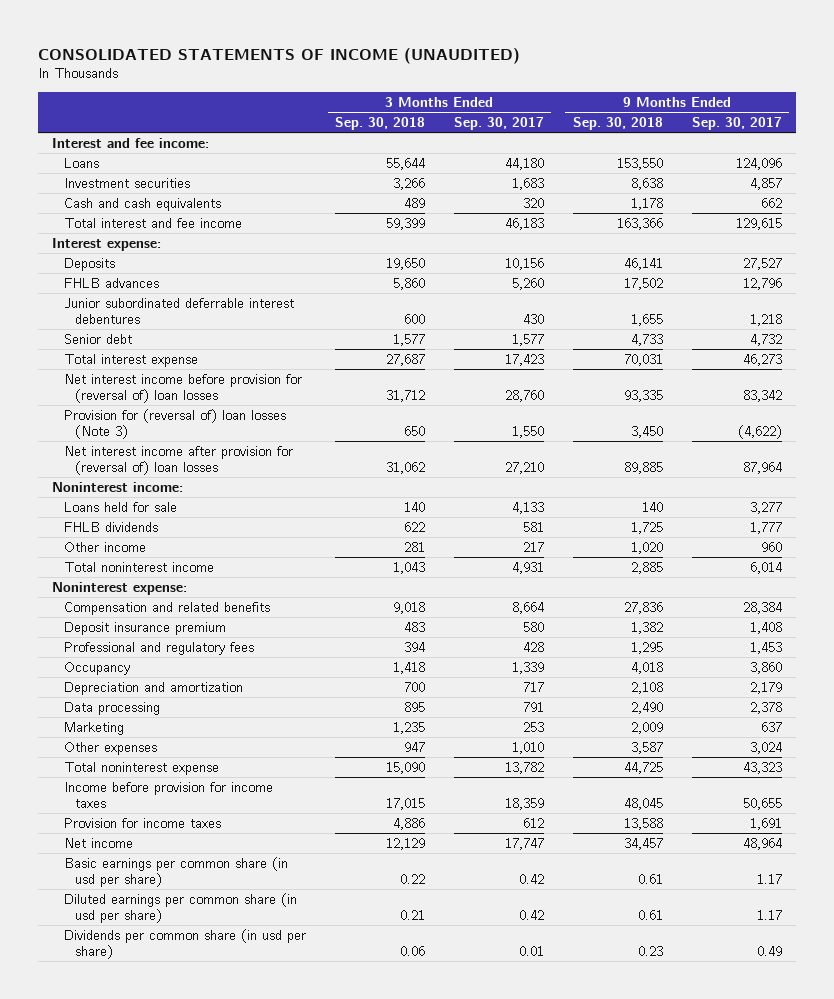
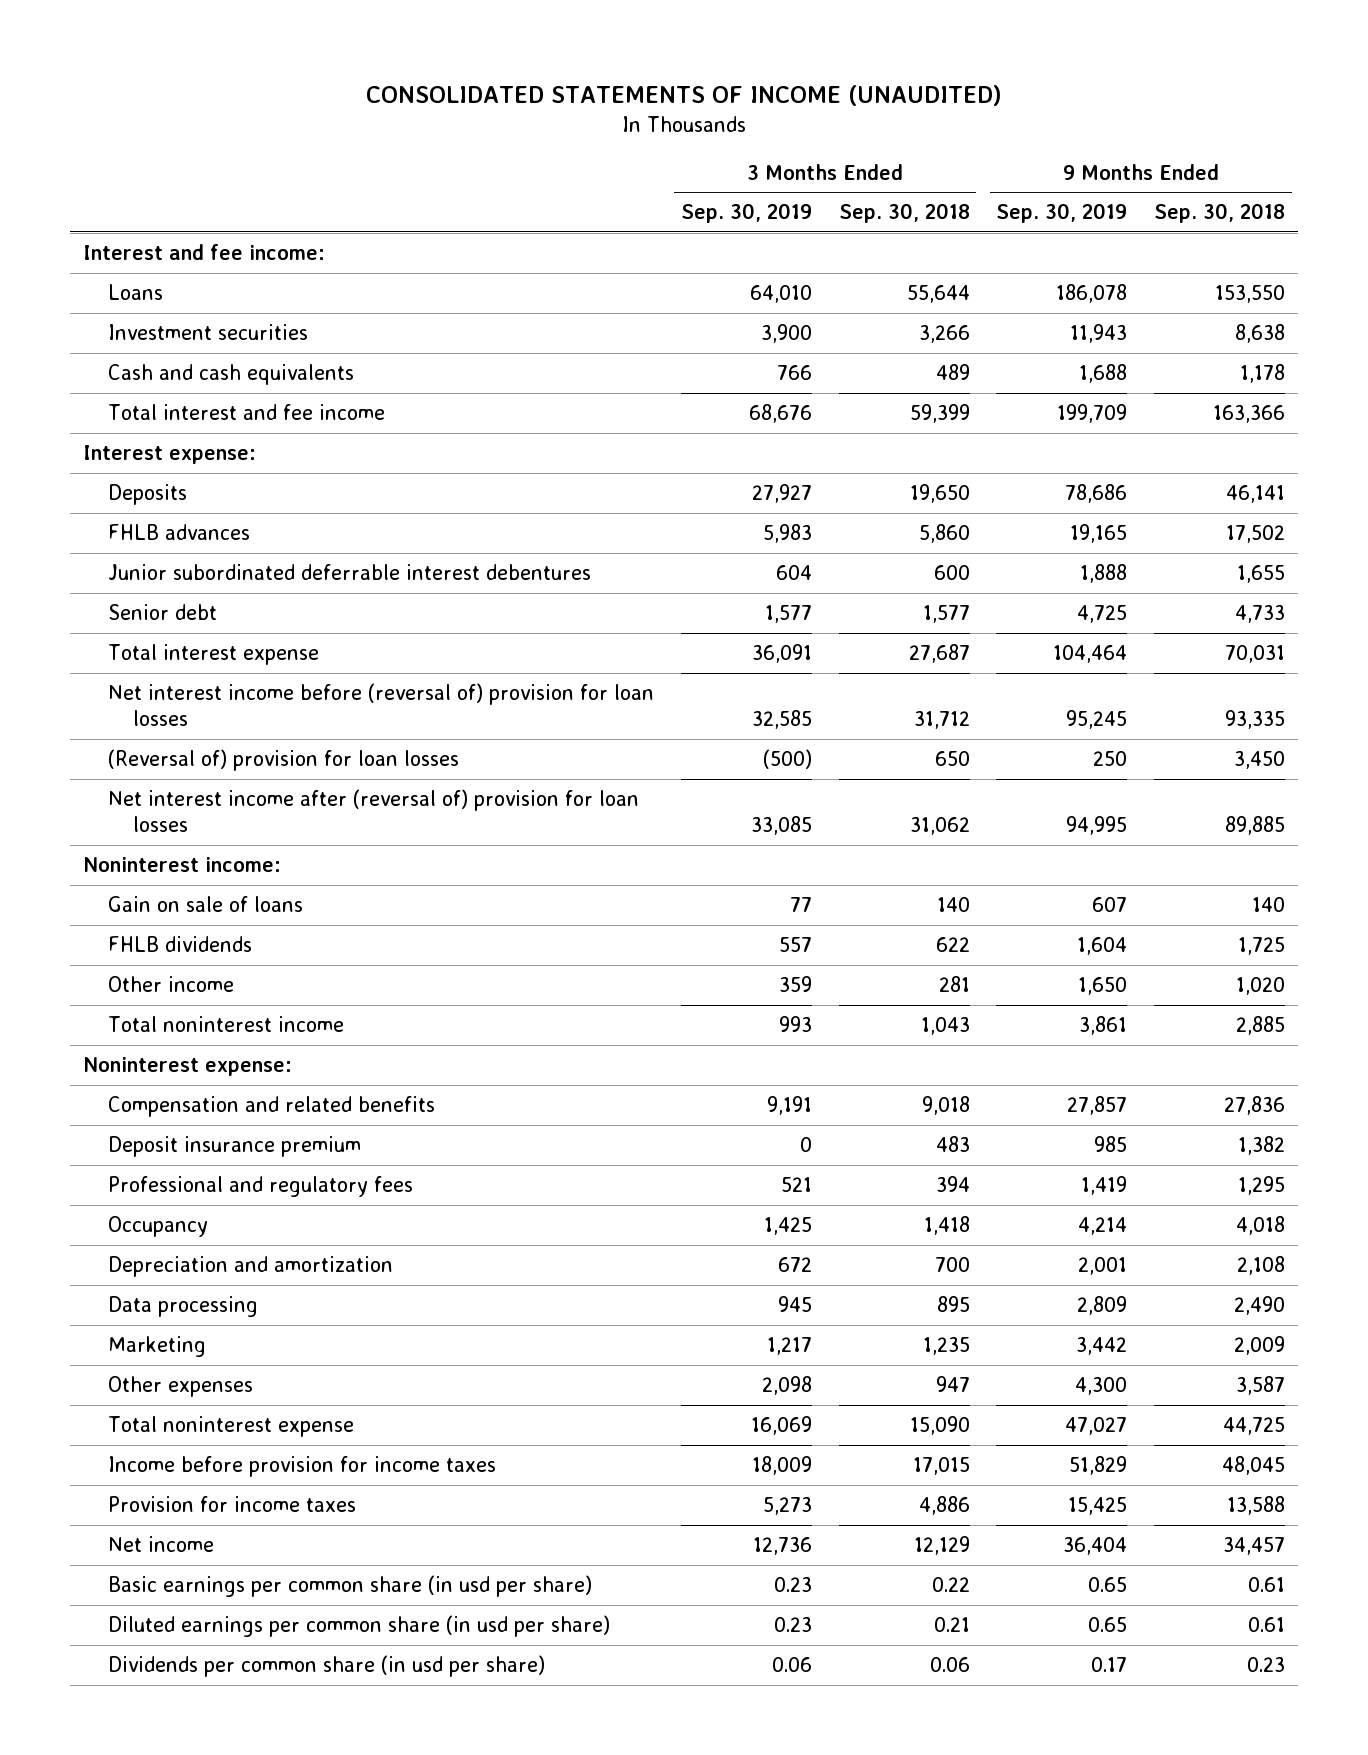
[453,117,544,131] Sep. 30, 2017 -> none
[691,117,782,131] Sep. 30, 2017 -> none
none -> [680,203,812,224] Sep. 30, 2019
none -> [996,203,1128,224] Sep. 30, 2019
[63,373,302,403] Net interest income before provision for (reversal of) loan losses -> [108,683,655,727] Net interest income before (reversal of) provision for loan losses
[63,408,286,439] Provision for (reversal of) loan losses (Note 3) -> [108,749,460,772] (Reversal of) provision for loan losses
[63,445,293,475] Net interest income after provision for (reversal of) loan losses -> [108,789,640,833] Net interest income after (reversal of) provision for loan losses
[63,501,177,512] Loans held for sale -> [108,896,304,913] Gain on sale of loans

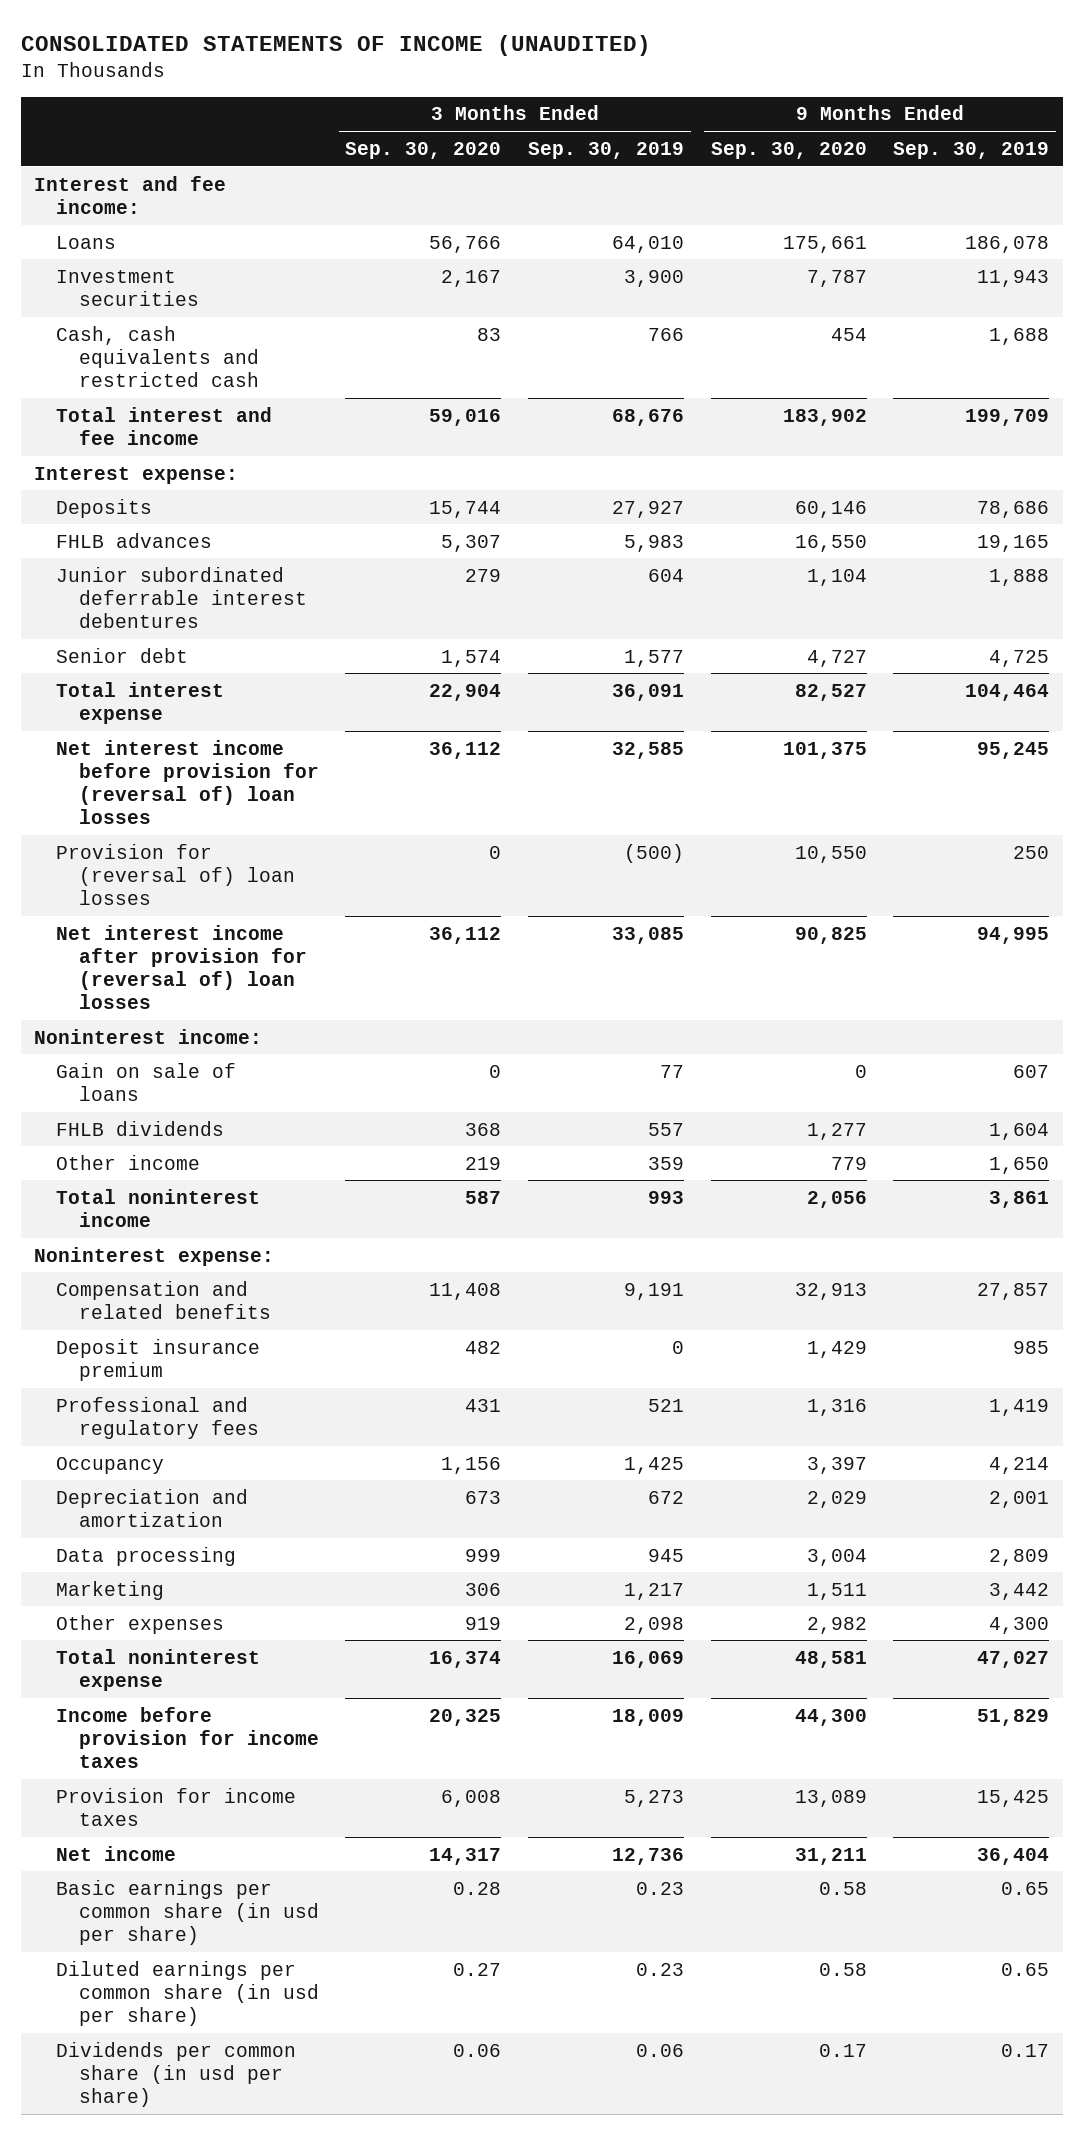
[838,203,970,224] Sep. 30, 2018 -> none
[1154,203,1286,224] Sep. 30, 2018 -> none
none -> [345,141,502,159] Sep. 30, 2020
none -> [710,141,867,159] Sep. 30, 2020
[108,364,355,386] Cash and cash equivalents -> [56,325,259,387] Cash, cash equivalents and restricted cash
[108,683,655,727] Net interest income before (reversal of) provision for loan losses -> [56,739,319,825] Net interest income before provision for (reversal of) loan losses
[108,749,460,772] (Reversal of) provision for loan losses -> [56,843,295,905] Provision for (reversal of) loan losses
[108,789,640,833] Net interest income after (reversal of) provision for loan losses -> [56,924,307,1010] Net interest income after provision for (reversal of) loan losses

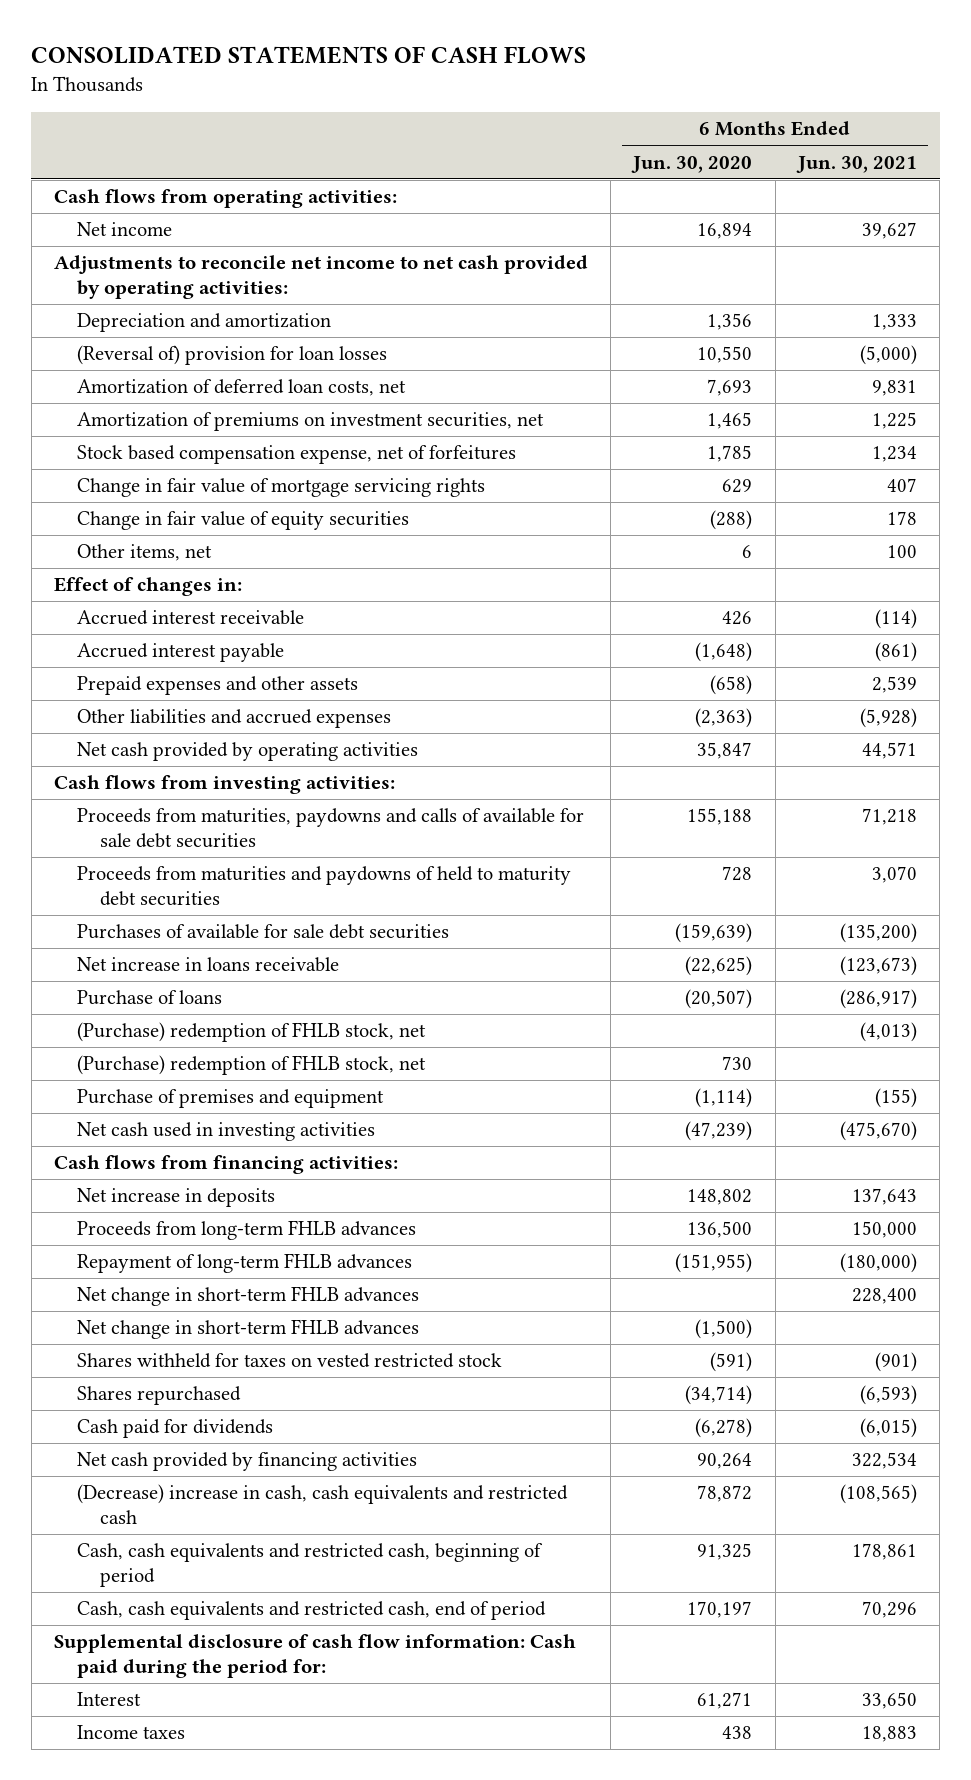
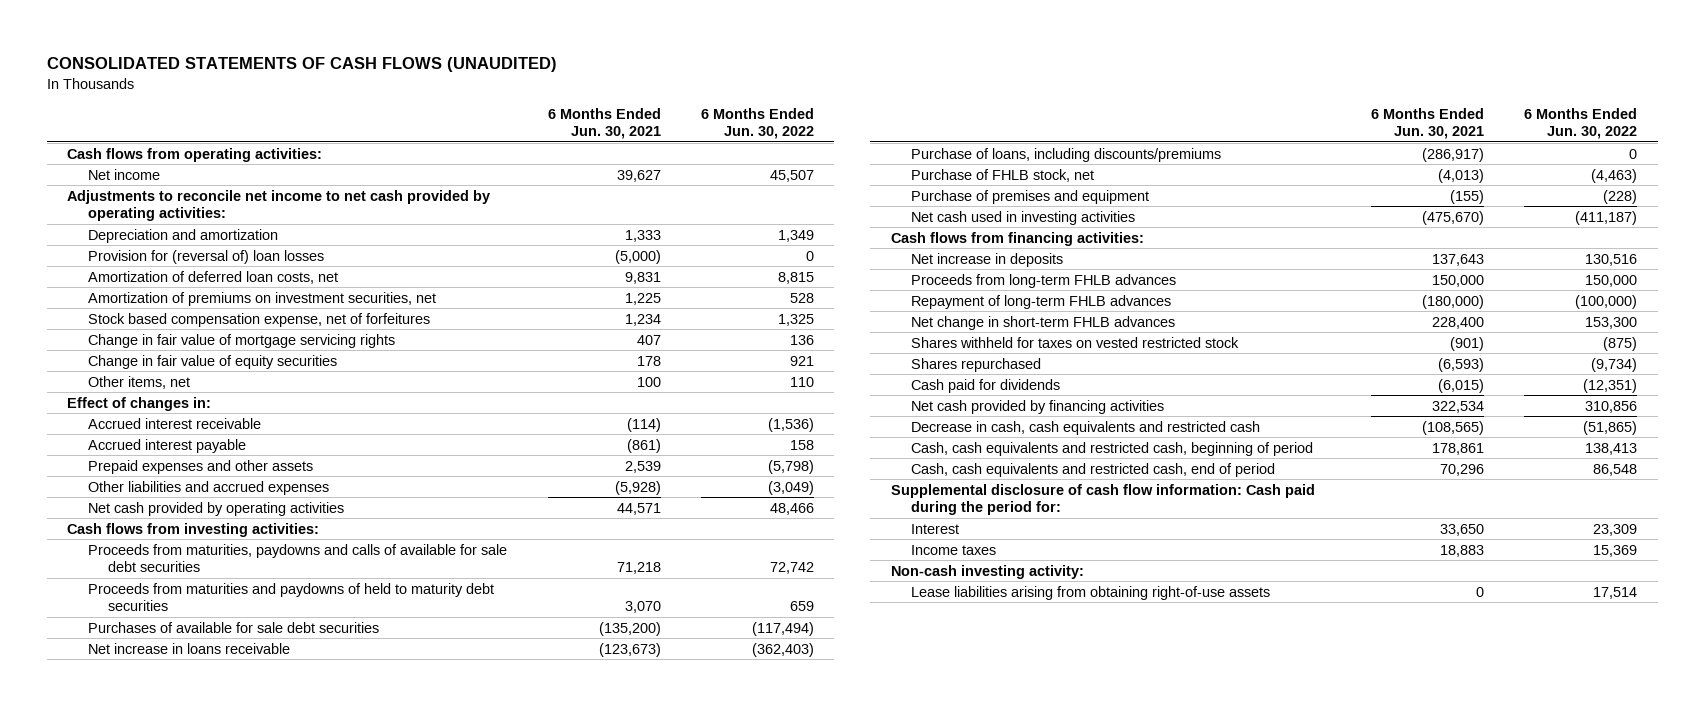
[31,46,587,65] CONSOLIDATED STATEMENTS OF CASH FLOWS -> [47,57,558,73] CONSOLIDATED STATEMENTS OF CASH FLOWS (UNAUDITED)
[631,155,753,173] Jun. 30, 2020 -> none
none -> [701,107,815,139] 6 Months Ended Jun. 30, 2022
[77,345,388,366] (Reversal of) provision for loan losses -> [87,249,324,264] Provision for (reversal of) loan losses
[77,1055,427,1076] (Purchase) redemption of FHLB stock, net -> none
[77,990,223,1006] Purchase of loans -> [911,147,1222,162] Purchase of loans, including discounts/premiums
[77,1022,427,1043] (Purchase) redemption of FHLB stock, net -> [911,168,1095,182] Purchase of FHLB stock, net
[77,1319,420,1340] Net change in short-term FHLB advances -> none
[77,1484,569,1524] (Decrease) increase in cash, cash equivalents and restricted cash -> [911,420,1261,435] Decrease in cash, cash equivalents and restricted cash
none -> [890,564,1084,579] Non-cash investing activity:
none -> [911,585,1271,600] Lease liabilities arising from obtaining right-of-use assets

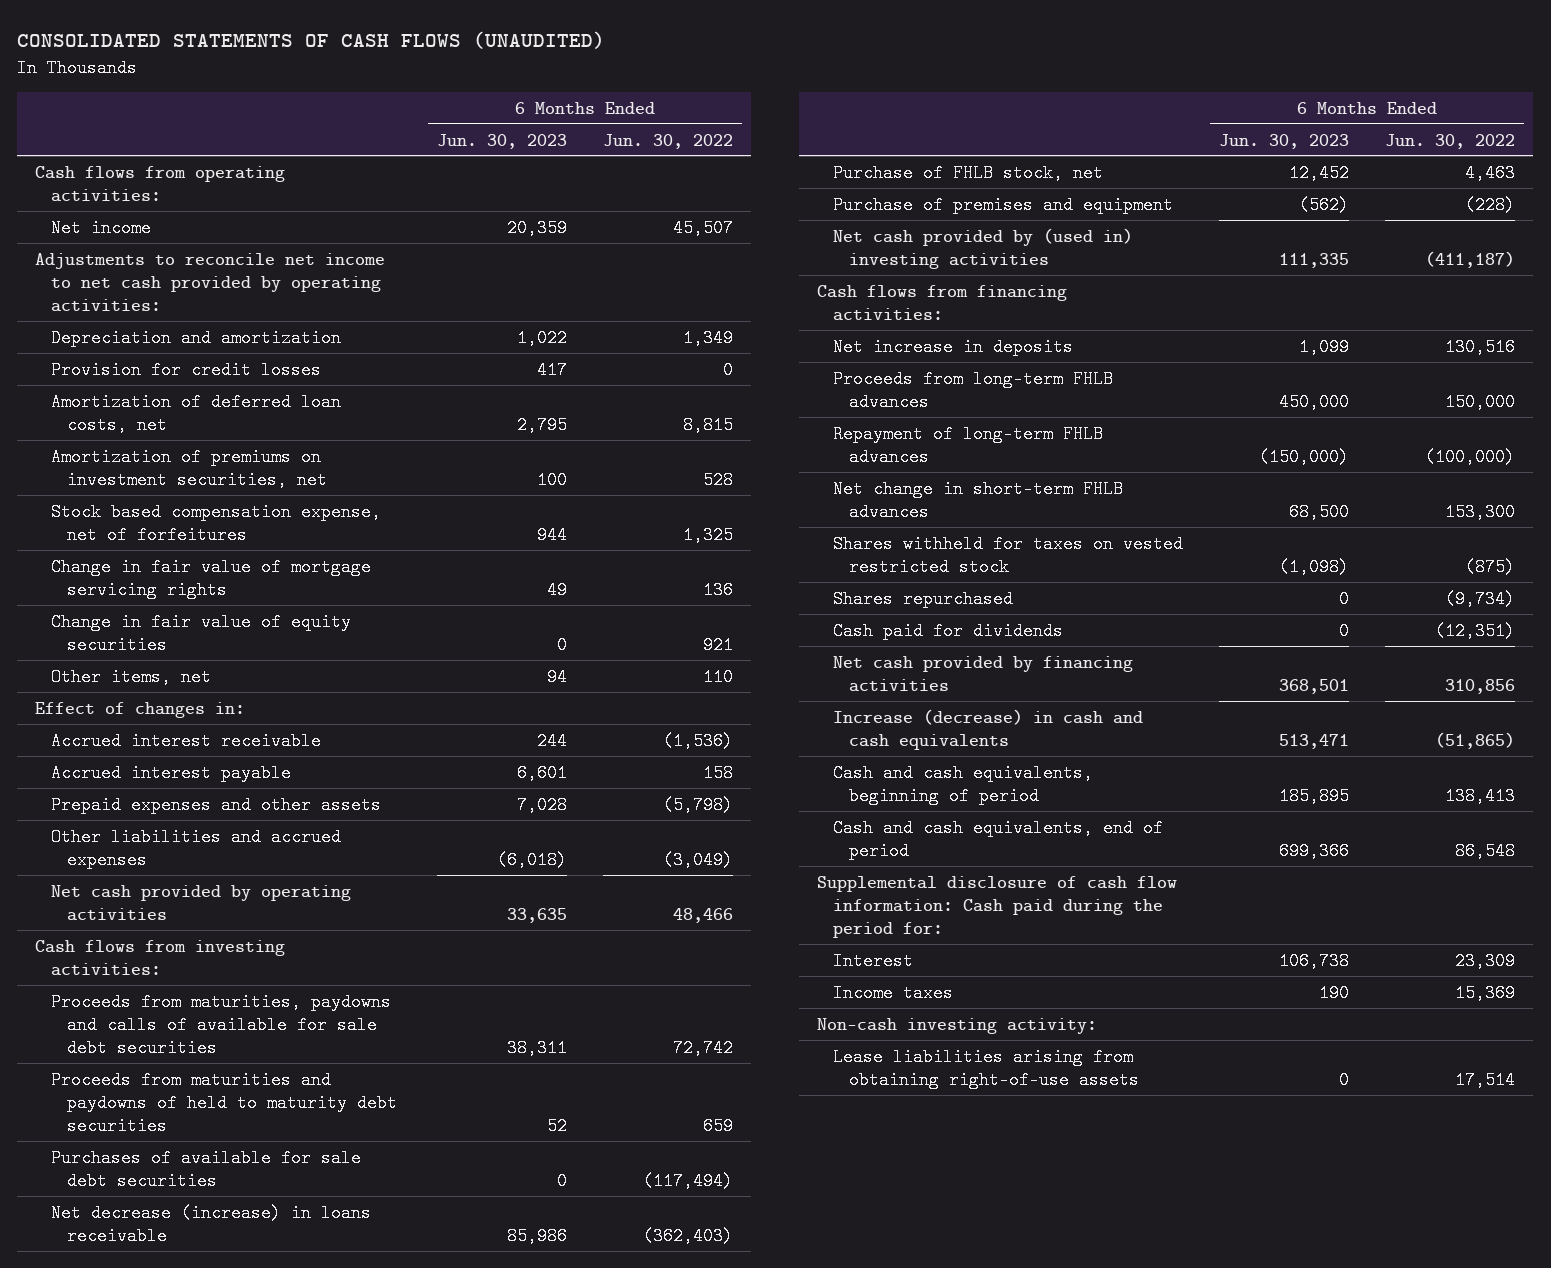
[547,107,661,139] 6 Months Ended Jun. 30, 2021 -> none
none -> [437,133,568,149] Jun. 30, 2023
[87,249,324,264] Provision for (reversal of) loan losses -> [51,360,322,379] Provision for credit losses
[911,147,1222,162] Purchase of loans, including discounts/premiums -> none
[87,642,290,654] Net increase in loans receivable -> [51,1203,372,1245] Net decrease (increase) in loans receivable
[1591,168,1638,183] (4,463) -> [1465,163,1516,182] 4,463
[911,210,1136,225] Net cash used in investing activities -> [833,227,1134,269] Net cash provided by (used in) investing activities
[911,420,1261,435] Decrease in cash, cash equivalents and restricted cash -> [833,708,1144,750] Increase (decrease) in cash and cash equivalents
[911,441,1314,456] Cash, cash equivalents and restricted cash, beginning of period -> [833,763,1094,805] Cash and cash equivalents, beginning of period
[911,462,1276,477] Cash, cash equivalents and restricted cash, end of period -> [833,818,1164,860] Cash and cash equivalents, end of period

